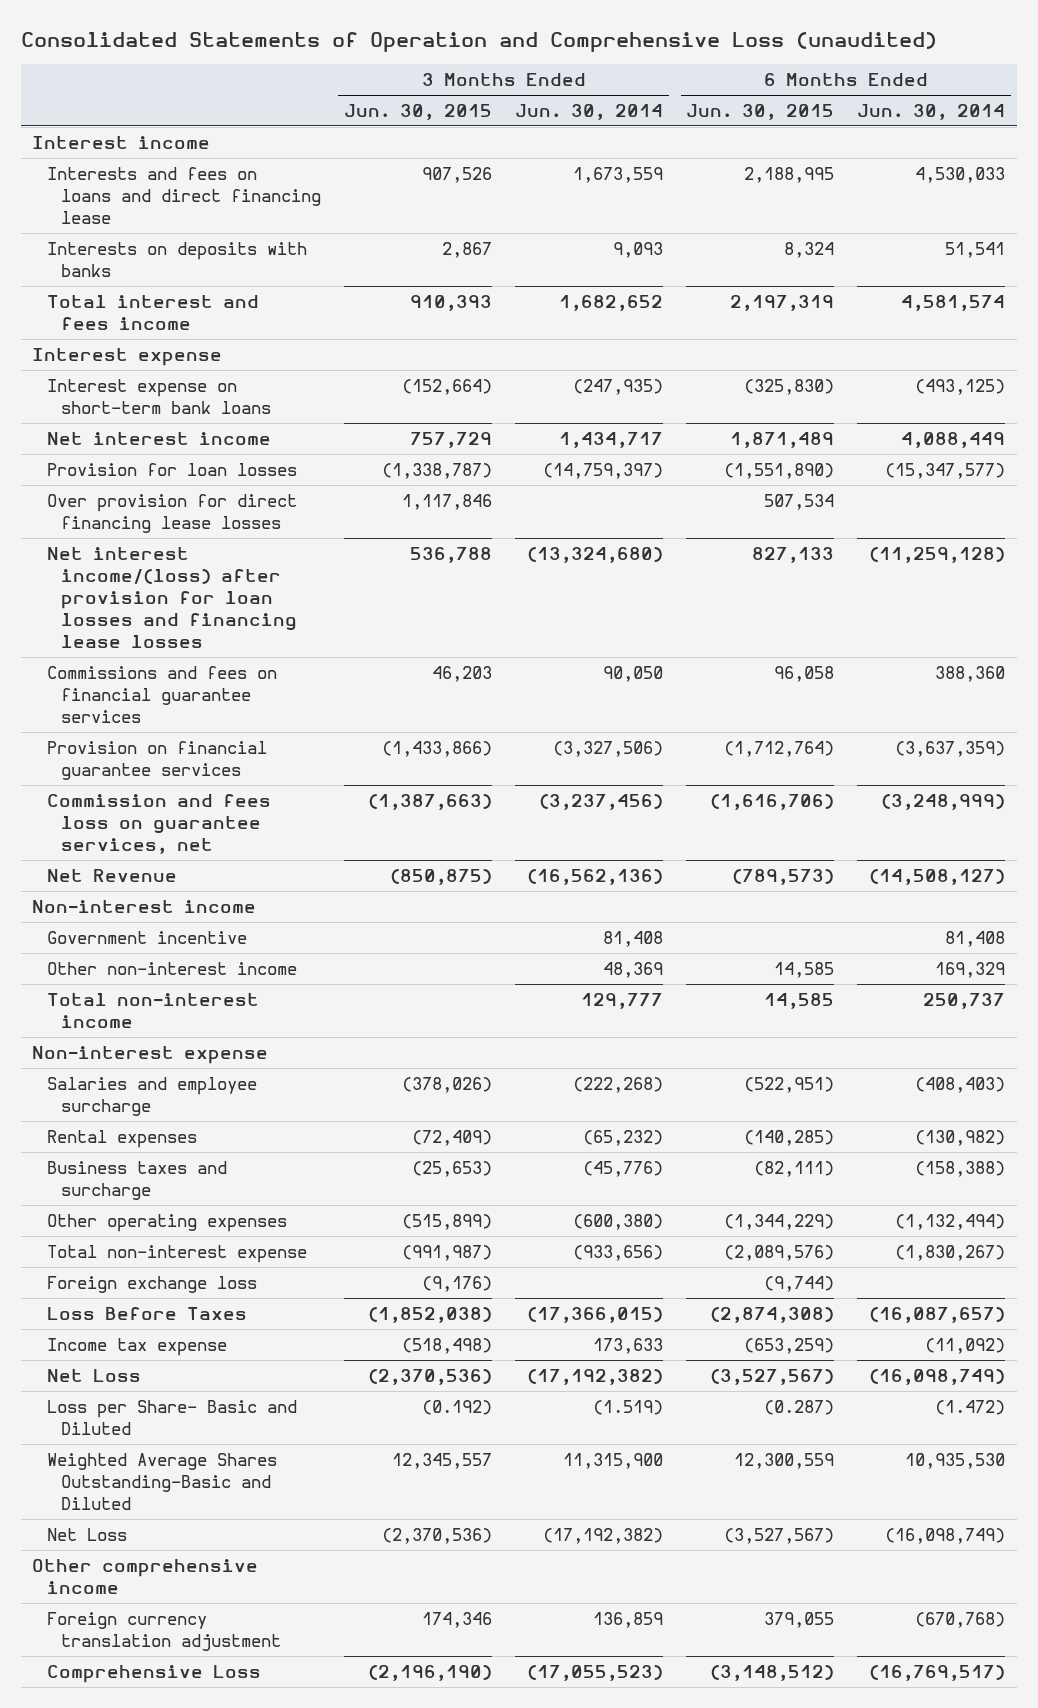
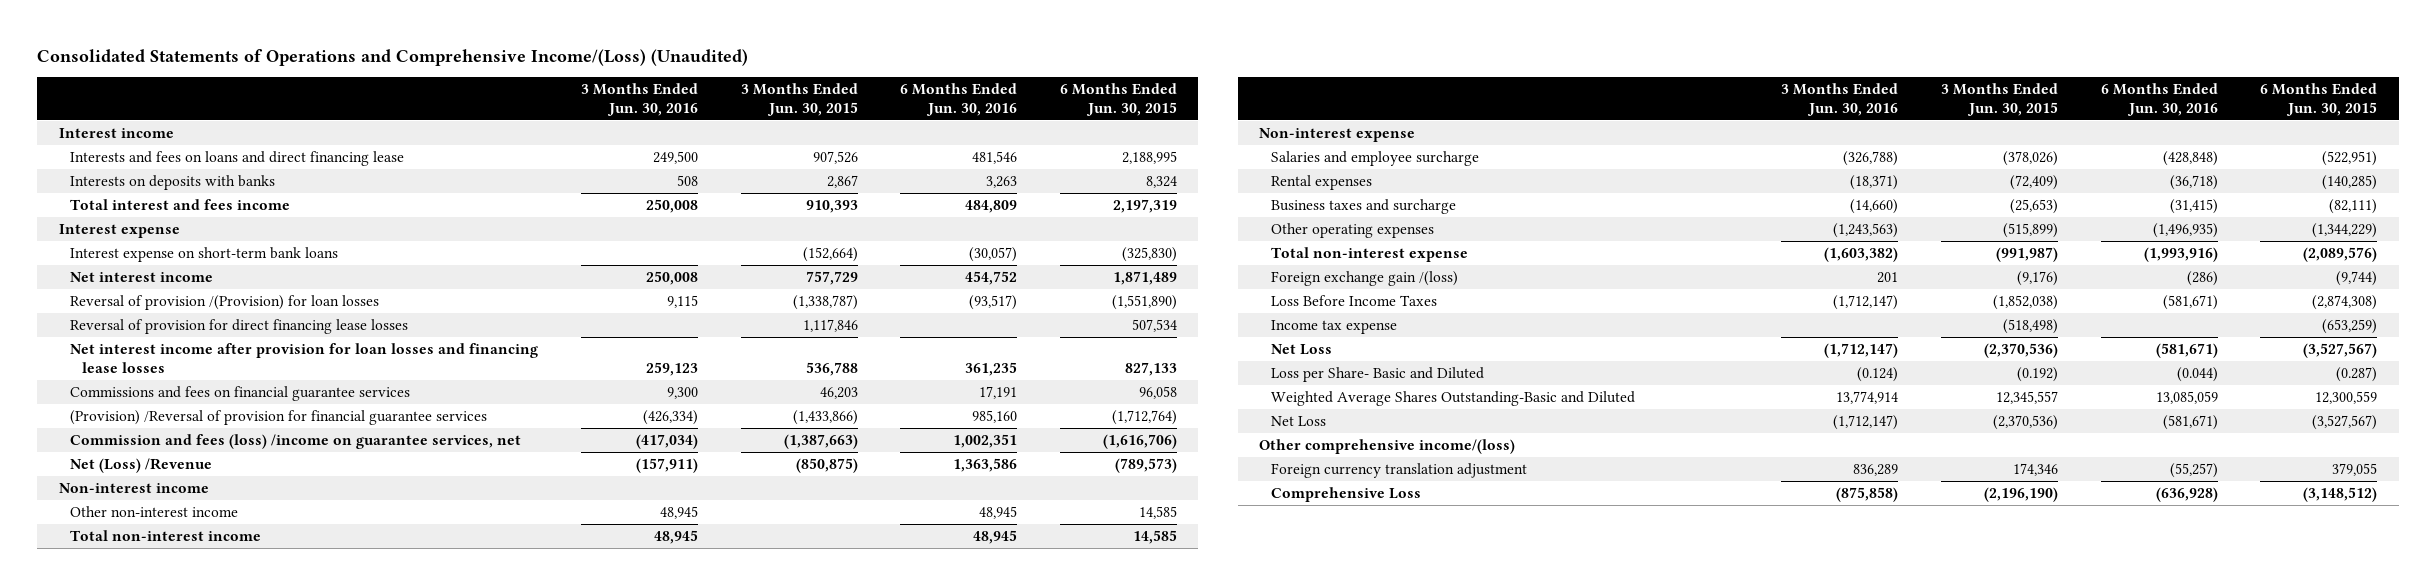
[20,32,937,53] Consolidated Statements of Operation and Comprehensive Loss (unaudited) -> [37,48,749,66] Consolidated Statements of Operations and Comprehensive Income/(Loss) (Unaudited)
[515,104,664,121] Jun. 30, 2014 -> none
[857,104,1006,121] Jun. 30, 2014 -> none
none -> [581,83,699,117] 3 Months Ended Jun. 30, 2016
none -> [900,83,1018,117] 6 Months Ended Jun. 30, 2016
[46,462,297,476] Provision for loan losses -> [70,294,380,310] Reversal of provision /(Provision) for loan losses
[46,493,297,533] Over provision for direct financing lease losses -> [70,318,409,334] Reversal of provision for direct financing lease losses
[46,546,298,649] Net interest income/(loss) after provision for loan losses and financing lease losses -> [70,342,539,373] Net interest income after provision for loan losses and financing lease losses
[46,740,267,780] Provision on financial guarantee services -> [70,409,488,425] (Provision) /Reversal of provision for financial guarantee services
[46,793,271,855] Commission and fees loss on guarantee services, net -> [70,433,522,449] Commission and fees (loss) /income on guarantee services, net
[46,868,177,882] Net Revenue -> [70,457,213,473] Net (Loss) /Revenue
[46,930,247,944] Government incentive -> none
[46,1275,257,1293] Foreign exchange loss -> [1270,270,1458,286] Foreign exchange gain /(loss)
[46,1306,247,1320] Loss Before Taxes -> [1270,294,1437,306] Loss Before Income Taxes
[32,1558,259,1594] Other comprehensive income -> [1258,438,1515,454] Other comprehensive income/(loss)

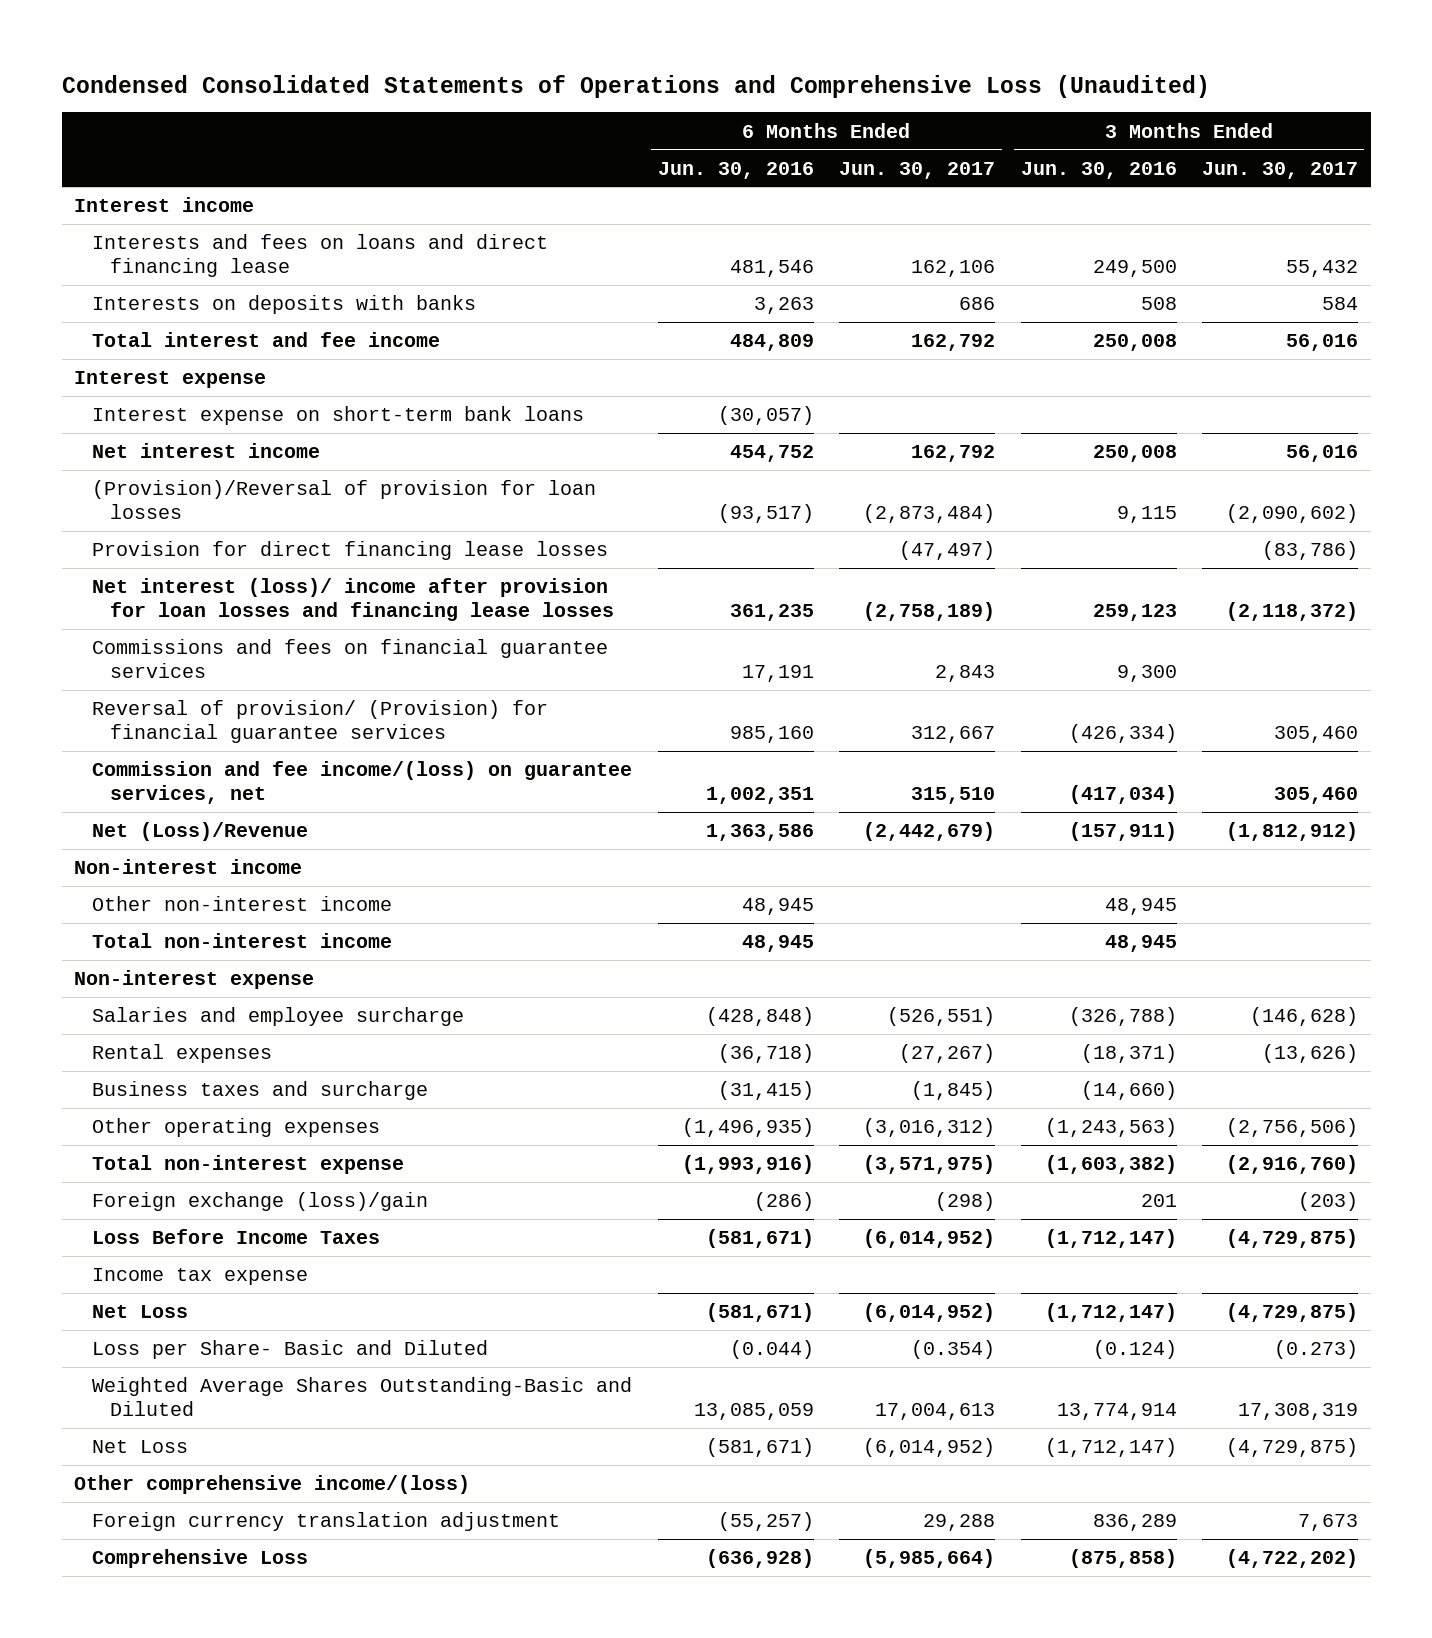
[37,48,749,66] Consolidated Statements of Operations and Comprehensive Income/(Loss) (Unaudited) -> [61,74,1210,98] Condensed Consolidated Statements of Operations and Comprehensive Loss (Unaudited)
[740,83,858,117] 3 Months Ended Jun. 30, 2015 -> none
[1060,83,1178,117] 6 Months Ended Jun. 30, 2015 -> none
none -> [839,161,996,179] Jun. 30, 2017
none -> [1202,161,1359,179] Jun. 30, 2017
[70,198,291,210] Total interest and fees income -> [92,332,441,348] Total interest and fee income
[70,294,380,310] Reversal of provision /(Provision) for loan losses -> [92,480,597,520] (Provision)/Reversal of provision for loan losses
[70,318,409,334] Reversal of provision for direct financing lease losses -> [92,541,609,561] Provision for direct financing lease losses
[70,342,539,373] Net interest income after provision for loan losses and financing lease losses -> [92,578,615,622] Net interest (loss)/ income after provision for loan losses and financing lease losses
[70,409,488,425] (Provision) /Reversal of provision for financial guarantee services -> [92,700,549,744] Reversal of provision/ (Provision) for financial guarantee services
[70,433,522,449] Commission and fees (loss) /income on guarantee services, net -> [92,761,633,805] Commission and fee income/(loss) on guarantee services, net
[70,457,213,473] Net (Loss) /Revenue -> [92,822,309,842] Net (Loss)/Revenue
[1270,270,1458,286] Foreign exchange gain /(loss) -> [92,1192,429,1212] Foreign exchange (loss)/gain

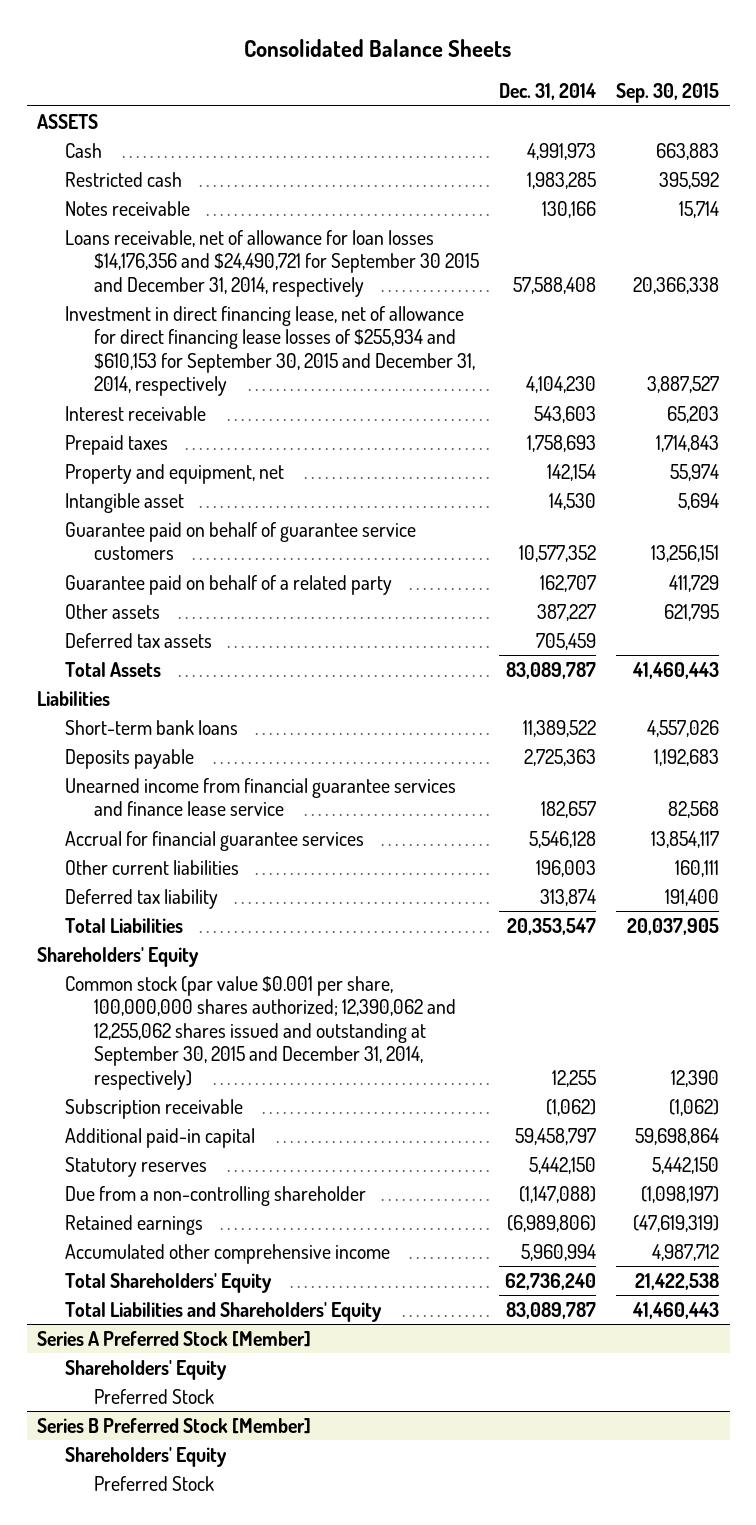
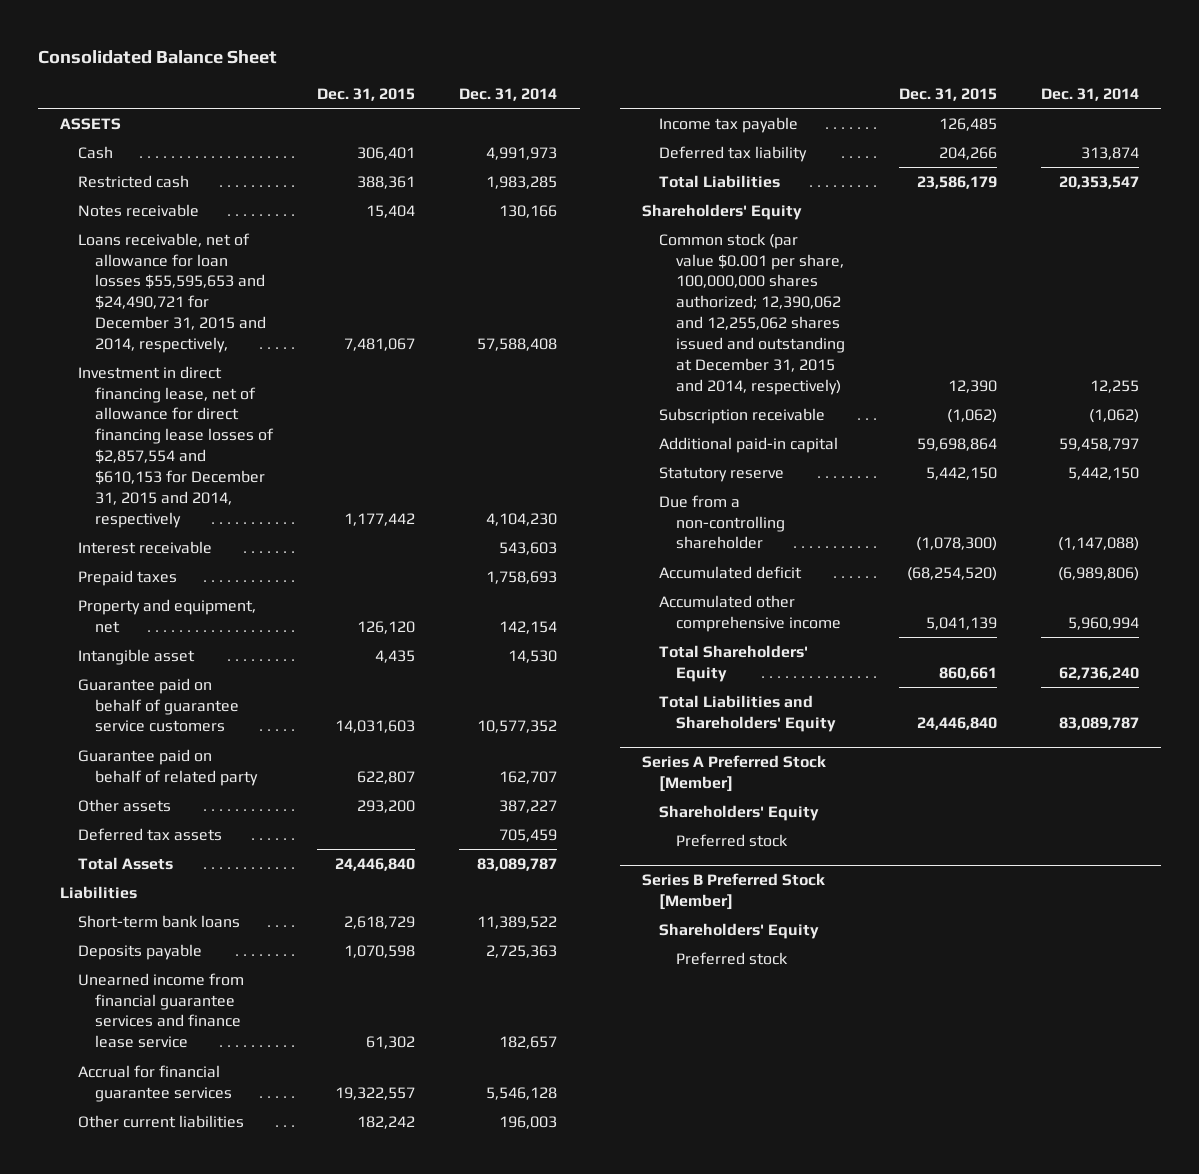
[244,38,512,57] Consolidated Balance Sheets -> [38,50,278,65] Consolidated Balance Sheet
[616,82,720,103] Sep. 30, 2015 -> none
none -> [317,87,416,101] Dec. 31, 2015
[65,229,479,297] Loans receivable, net of allowance for loan losses $14,176,356 and $24,490,721 for September 30 2015 and December 31, 2014, respectively -> [77,232,266,354] Loans receivable, net of allowance for loan losses $55,595,653 and $24,490,721 for December 31, 2015 and 2014, respectively,
[65,305,475,397] Investment in direct financing lease, net of allowance for direct financing lease losses of $255,934 and $610,153 for September 30, 2015 and December 31, 2014, respectively -> [77,365,274,528] Investment in direct financing lease, net of allowance for direct financing lease losses of $2,857,554 and $610,153 for December 31, 2015 and 2014, respectively
[65,574,393,595] Guarantee paid on behalf of a related party -> [77,748,258,786] Guarantee paid on behalf of related party
none -> [659,116,799,133] Income tax payable
[65,975,456,1090] Common stock (par value $0.001 per share, 100,000,000 shares authorized; 12,390,062 and 12,255,062 shares issued and outstanding at September 30, 2015 and December 31, 2014, respectively) -> [659,232,846,395] Common stock (par value $0.001 per share, 100,000,000 shares authorized; 12,390,062 and 12,255,062 shares issued and outstanding at December 31, 2015 and 2014, respectively)
[65,1156,208,1177] Statutory reserves -> [659,466,785,482] Statutory reserve
[65,1214,204,1235] Retained earnings -> [659,565,803,579] Accumulated deficit
[93,1388,214,1404] Preferred Stock -> [676,833,789,847] Preferred stock
[93,1475,214,1491] Preferred Stock -> [676,951,789,965] Preferred stock

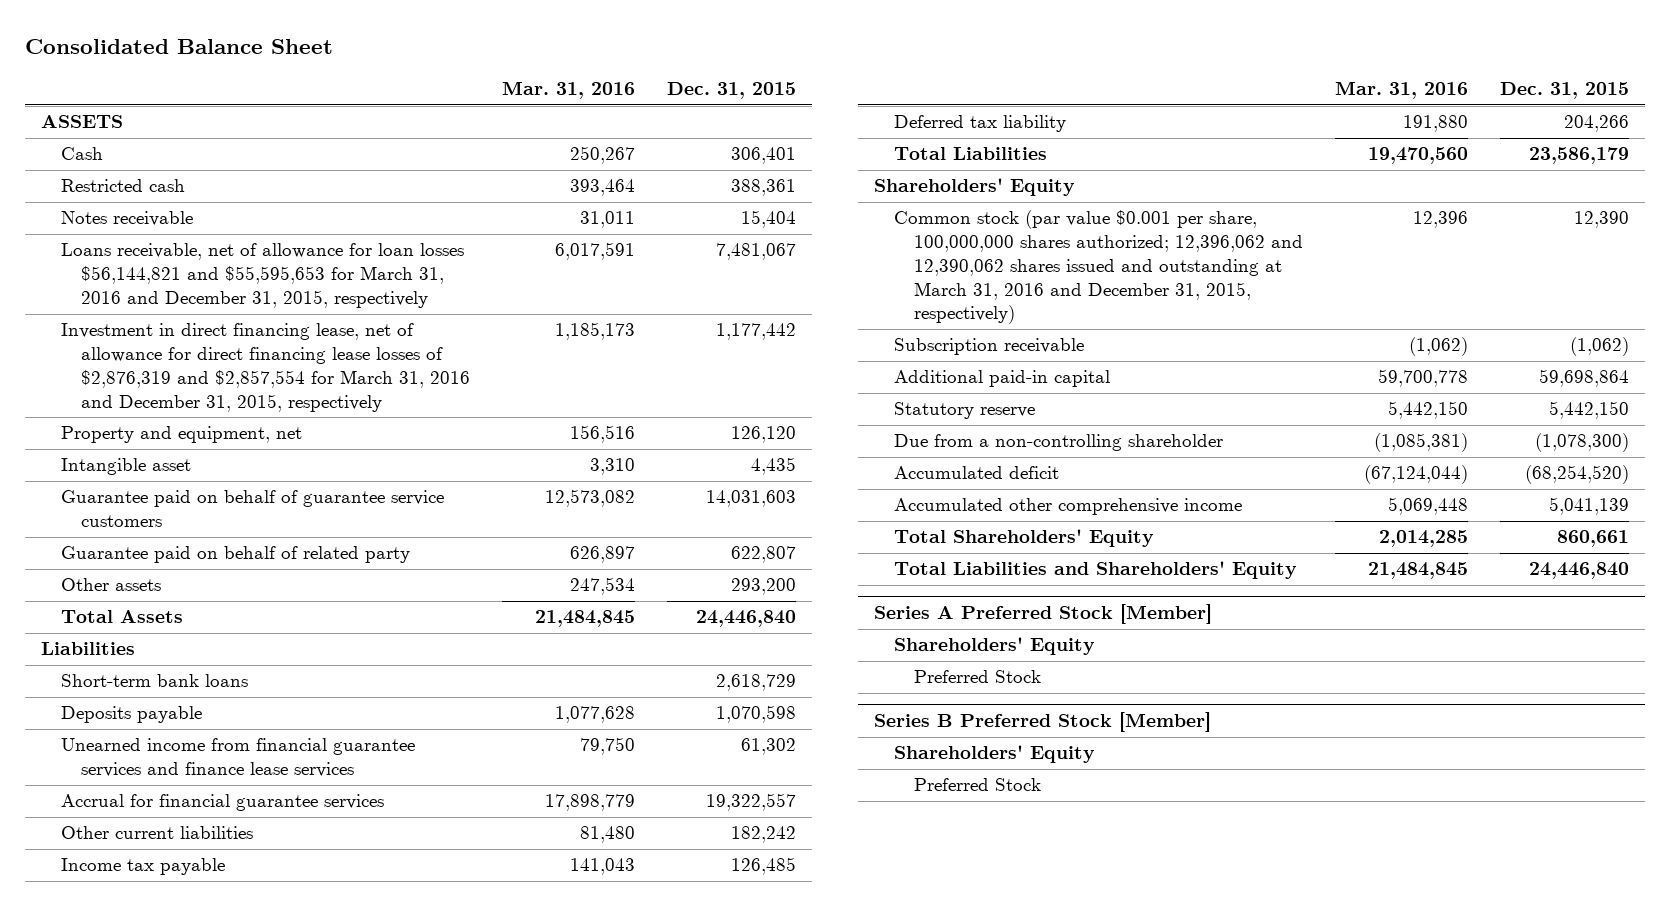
[459,87,558,101] Dec. 31, 2014 -> none
none -> [502,80,636,99] Mar. 31, 2016
[77,540,212,554] Interest receivable -> none
[77,569,177,586] Prepaid taxes -> none
[77,232,266,354] Loans receivable, net of allowance for loan losses $55,595,653 and $24,490,721 for December 31, 2015 and 2014, respectively, -> [61,243,465,308] Loans receivable, net of allowance for loan losses $56,144,821 and $55,595,653 for March 31, 2016 and December 31, 2015, respectively
[77,365,274,528] Investment in direct financing lease, net of allowance for direct financing lease losses of $2,857,554 and $610,153 for December 31, 2015 and 2014, respectively -> [61,323,471,412] Investment in direct financing lease, net of allowance for direct financing lease losses of $2,876,319 and $2,857,554 for March 31, 2016 and December 31, 2015, respectively
[77,827,222,841] Deferred tax assets -> none
[77,972,244,1049] Unearned income from financial guarantee services and finance lease service -> [61,738,416,778] Unearned income from financial guarantee services and finance lease services
[659,232,846,395] Common stock (par value $0.001 per share, 100,000,000 shares authorized; 12,390,062 and 12,255,062 shares issued and outstanding at December 31, 2015 and 2014, respectively) -> [894,210,1304,325] Common stock (par value $0.001 per share, 100,000,000 shares authorized; 12,396,062 and 12,390,062 shares issued and outstanding at March 31, 2016 and December 31, 2015, respectively)
[676,833,789,847] Preferred stock -> [914,670,1042,684] Preferred Stock
[676,951,789,965] Preferred stock -> [914,778,1042,792] Preferred Stock

